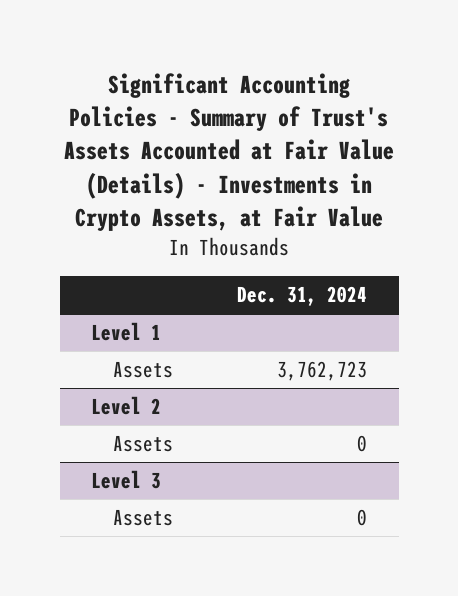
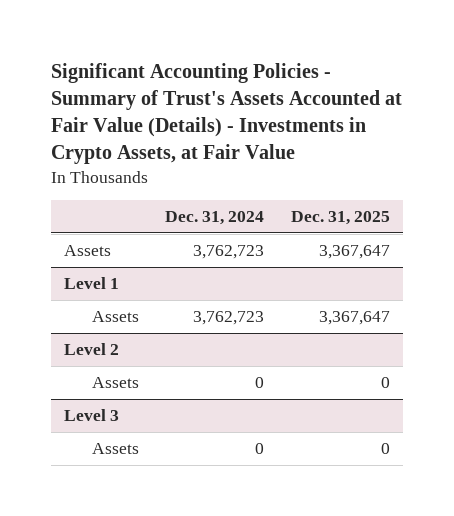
none -> [290,210,390,225] Dec. 31, 2025
none -> [64,245,112,257] Assets

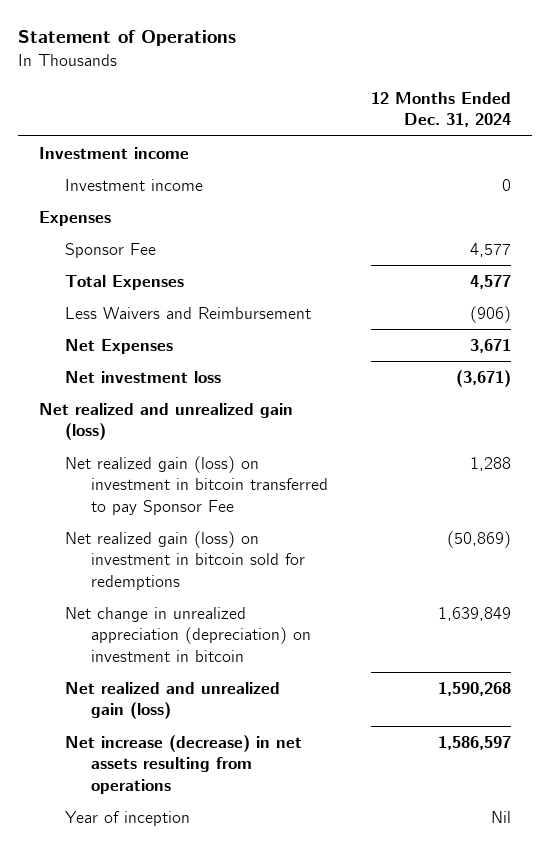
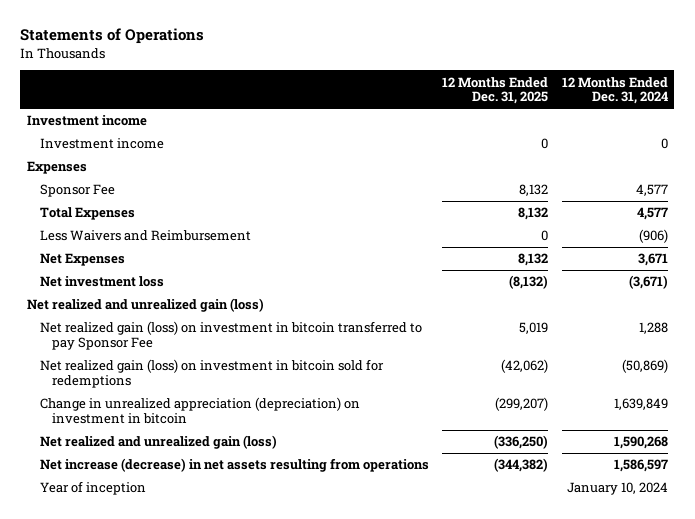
[17,30,236,47] Statement of Operations -> [20,28,205,45] Statements of Operations
none -> [442,76,549,105] 12 Months Ended Dec. 31, 2025
[65,606,312,662] Net change in unrealized appreciation (depreciation) on investment in bitcoin -> [39,397,360,425] Change in unrealized appreciation (depreciation) on investment in bitcoin
[490,810,511,823] Nil -> [566,482,668,496] January 10, 2024

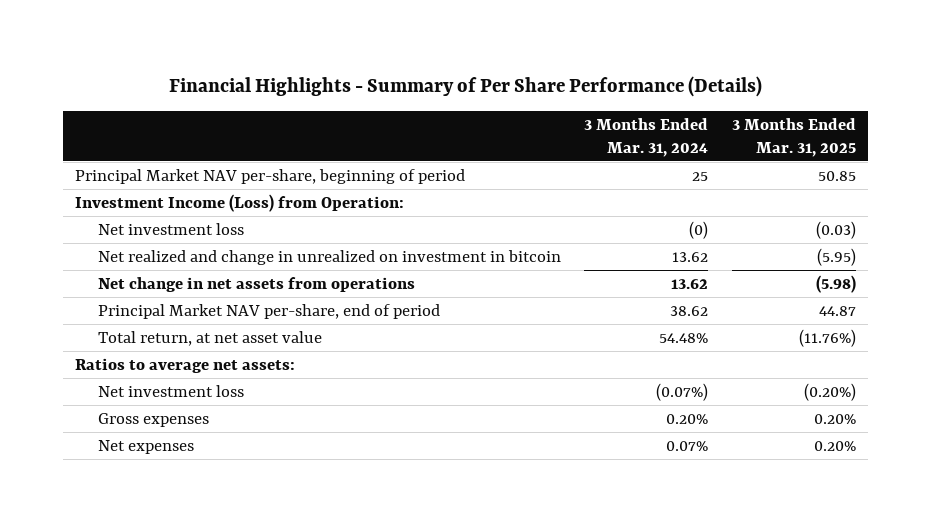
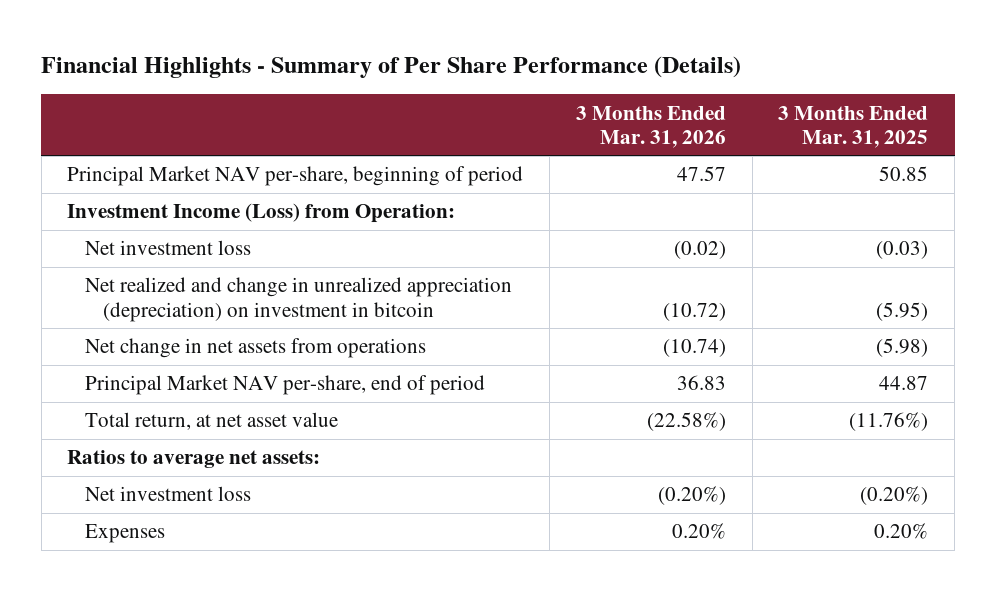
[584,118,709,157] 3 Months Ended Mar. 31, 2024 -> none
none -> [575,105,726,148] 3 Months Ended Mar. 31, 2026
[97,250,561,266] Net realized and change in unrealized on investment in bitcoin -> [84,277,512,322] Net realized and change in unrealized appreciation (depreciation) on investment in bitcoin
[97,413,209,428] Gross expenses -> none
[97,440,194,455] Net expenses -> [84,524,165,544] Expenses

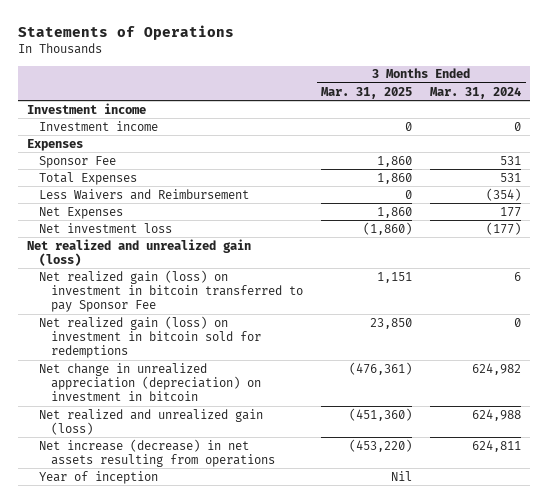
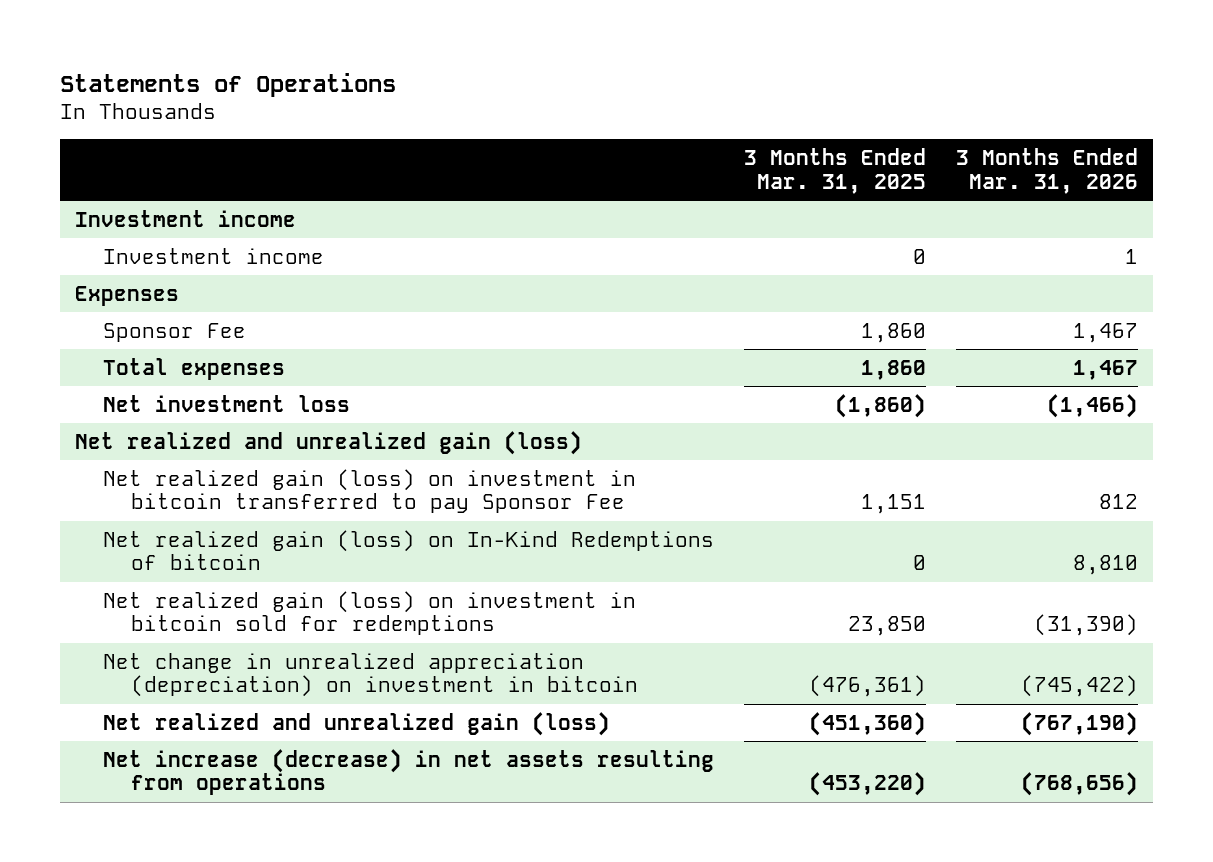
[430,86,522,99] Mar. 31, 2024 -> none
none -> [955,148,1138,194] 3 Months Ended Mar. 31, 2026
[39,188,250,200] Less Waivers and Reimbursement -> none
[39,206,124,219] Net Expenses -> none
[39,171,138,185] Total Expenses -> [102,357,285,380] Total expenses
none -> [102,529,714,571] Net realized gain (loss) on In-Kind Redemptions of bitcoin
[39,470,159,484] Year of inception -> none

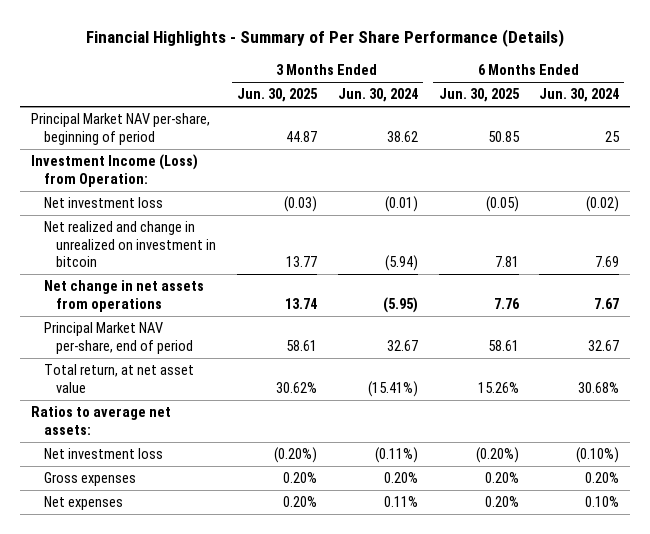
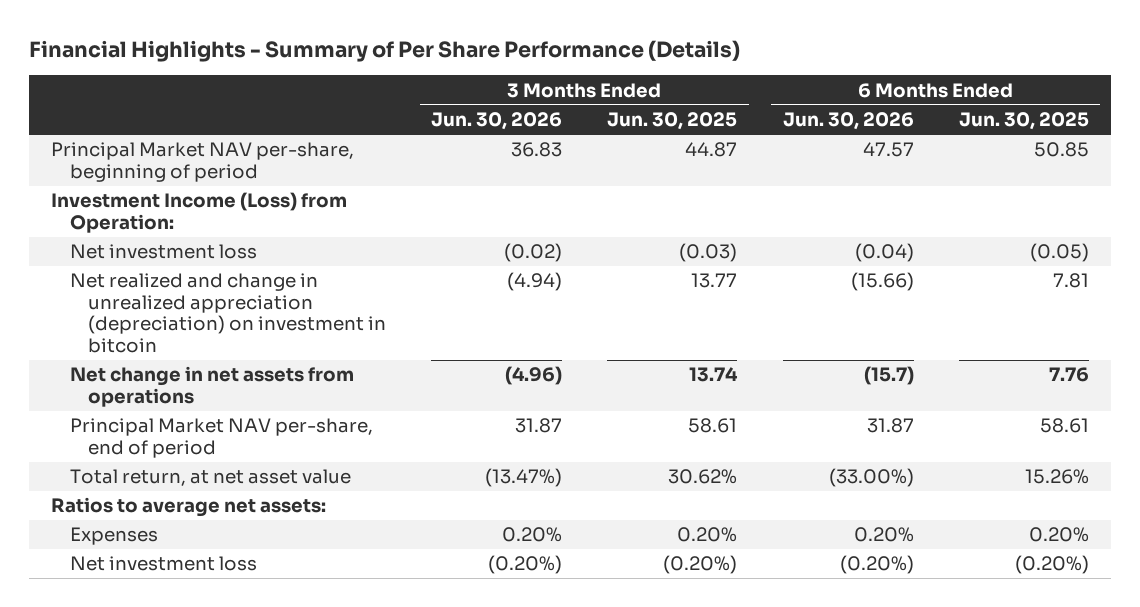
[337,88,418,103] Jun. 30, 2024 -> none
[539,88,620,103] Jun. 30, 2024 -> none
none -> [431,112,563,131] Jun. 30, 2026
none -> [782,112,914,131] Jun. 30, 2026
[43,221,217,267] Net realized and change in unrealized on investment in bitcoin -> [69,273,386,353] Net realized and change in unrealized appreciation (depreciation) on investment in bitcoin
none -> [69,527,158,546] Expenses
[43,472,136,487] Gross expenses -> none
[43,496,123,511] Net expenses -> none

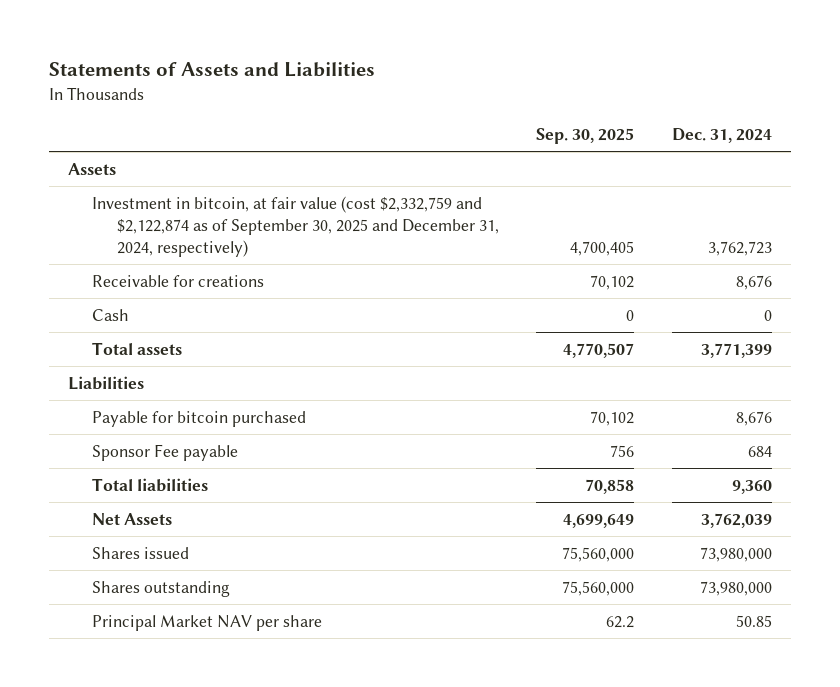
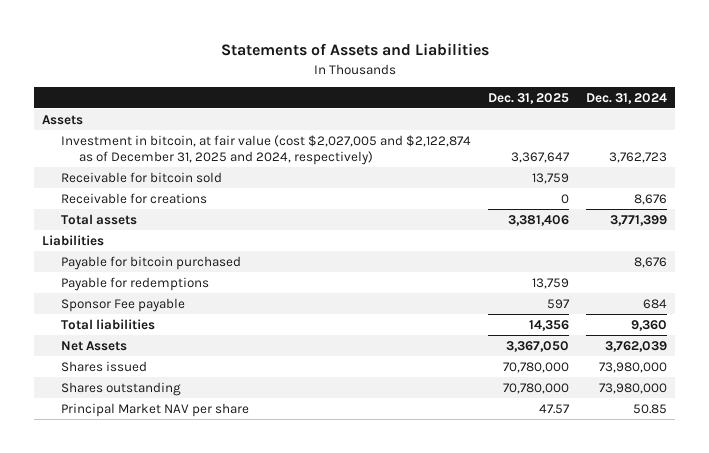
[536,128,635,145] Sep. 30, 2025 -> none
none -> [487,93,569,105] Dec. 31, 2025
[92,195,499,257] Investment in bitcoin, at fair value (cost $2,332,759 and $2,122,874 as of September 30, 2025 and December 31, 2024, respectively) -> [60,134,471,165] Investment in bitcoin, at fair value (cost $2,027,005 and $2,122,874 as of December 31, 2025 and 2024, respectively)
none -> [60,171,222,183] Receivable for bitcoin sold
[92,308,130,321] Cash -> none
none -> [60,276,209,291] Payable for redemptions

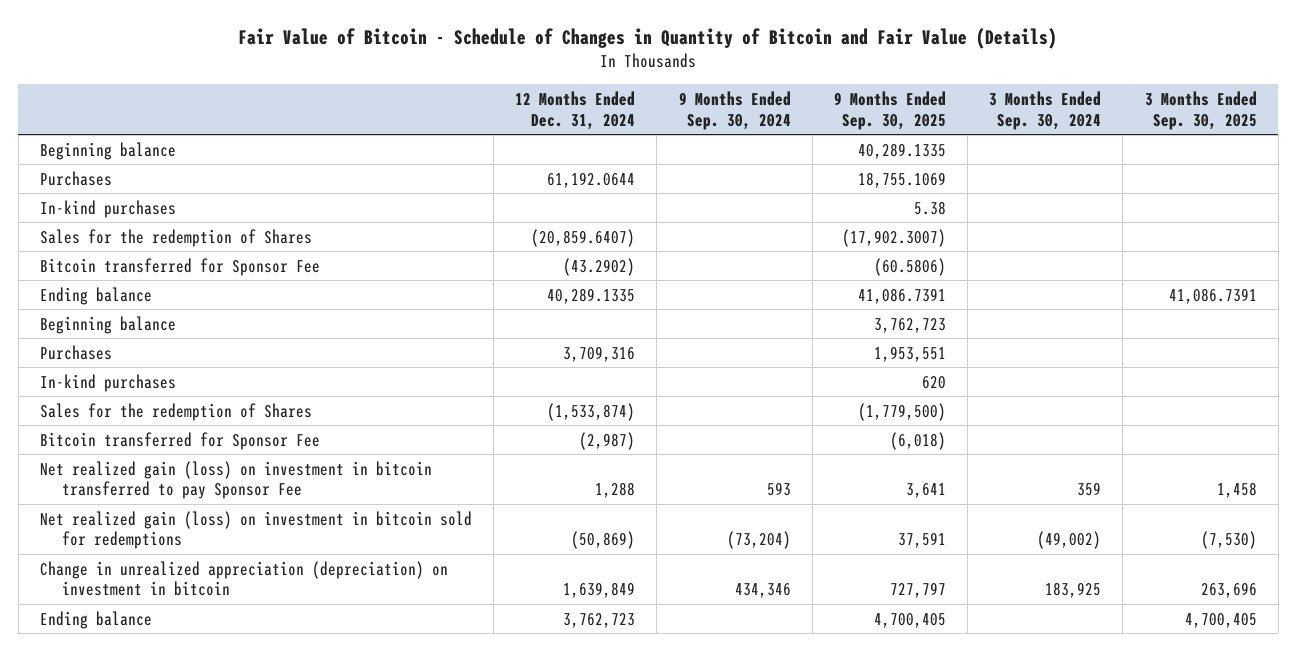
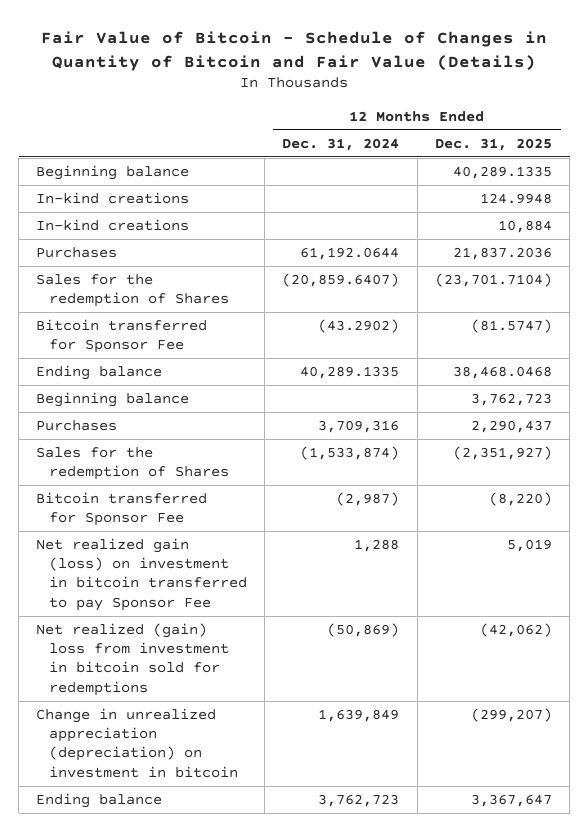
[678,90,791,130] 9 Months Ended Sep. 30, 2024 -> none
[833,90,946,130] 9 Months Ended Sep. 30, 2025 -> none
[989,90,1102,130] 3 Months Ended Sep. 30, 2024 -> none
[1144,90,1257,130] 3 Months Ended Sep. 30, 2025 -> none
none -> [434,137,552,151] Dec. 31, 2025
none -> [36,192,190,205] In-kind creations
none -> [36,219,190,232] In-kind creations
[39,199,176,218] In-kind purchases -> none
[39,373,176,392] In-kind purchases -> none
[39,510,472,550] Net realized gain (loss) on investment in bitcoin sold for redemptions -> [36,623,229,696] Net realized (gain) loss from investment in bitcoin sold for redemptions

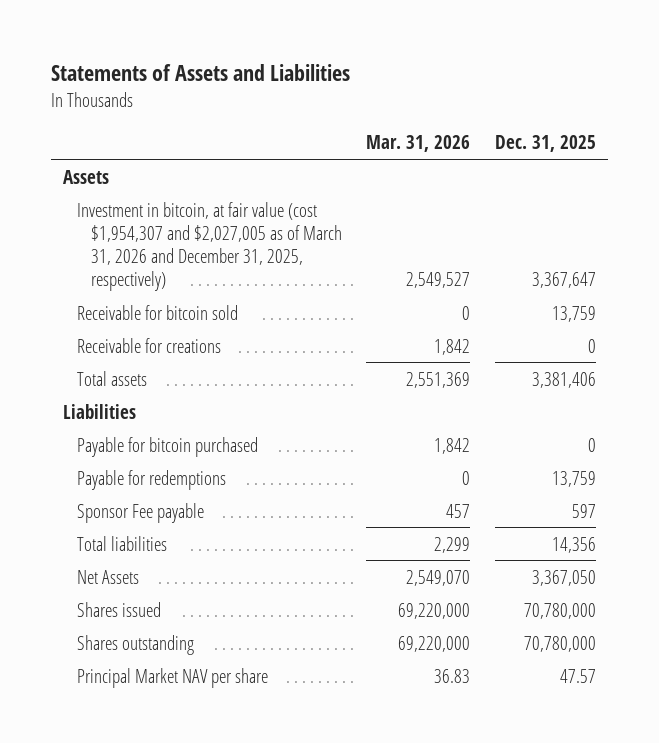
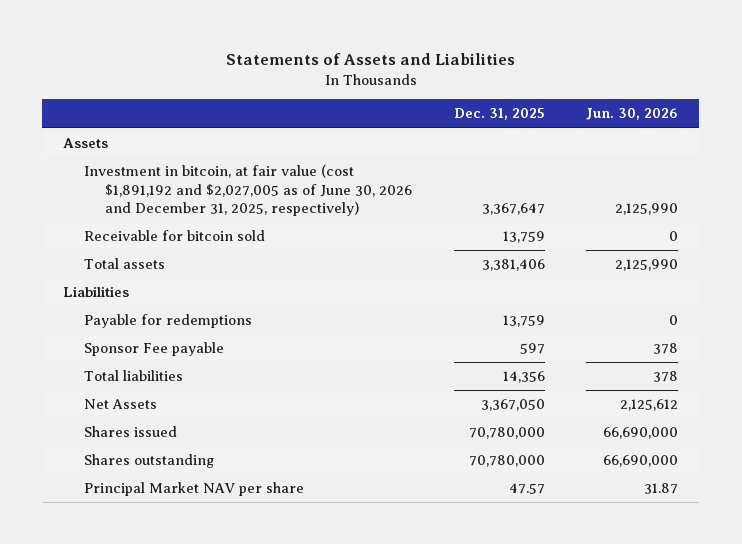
[366,135,471,153] Mar. 31, 2026 -> none
none -> [586,108,679,121] Jun. 30, 2026
[76,201,342,291] Investment in bitcoin, at fair value (cost $1,954,307 and $2,027,005 as of March 31, 2026 and December 31, 2025, respectively) -> [84,164,413,217] Investment in bitcoin, at fair value (cost $1,891,192 and $2,027,005 as of June 30, 2026 and December 31, 2025, respectively)
[76,337,221,353] Receivable for creations -> none
[76,436,258,457] Payable for bitcoin purchased -> none

